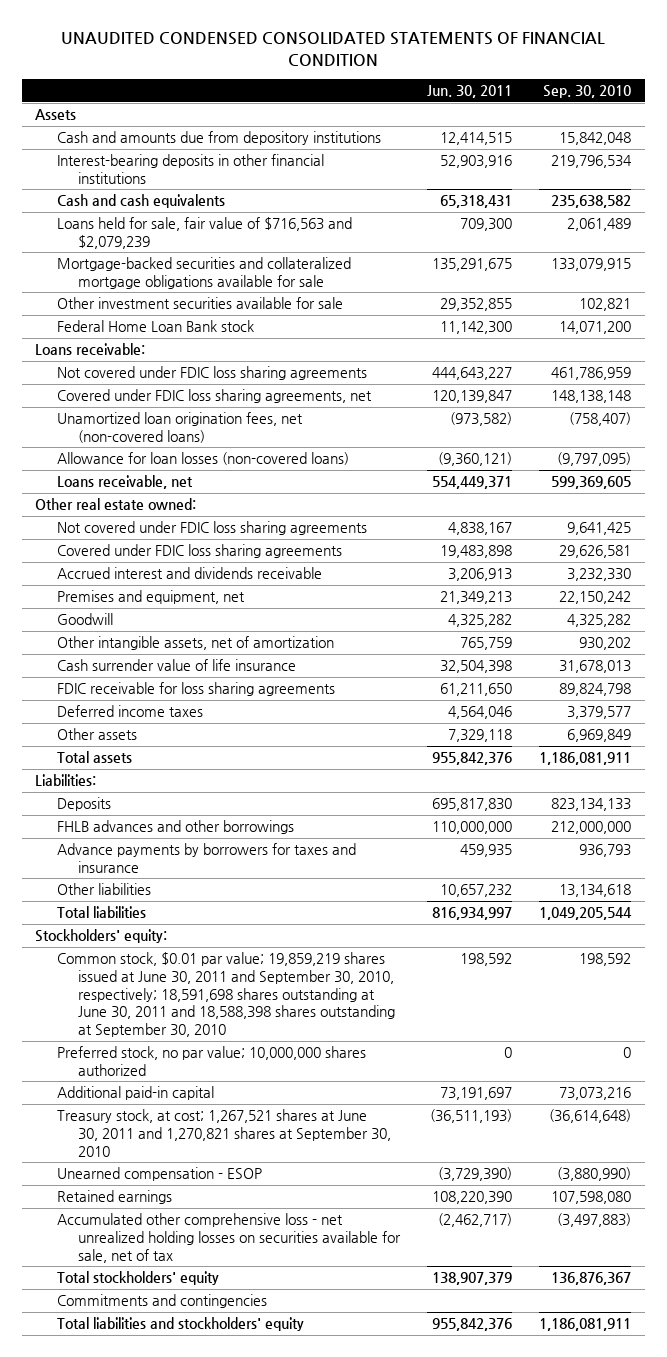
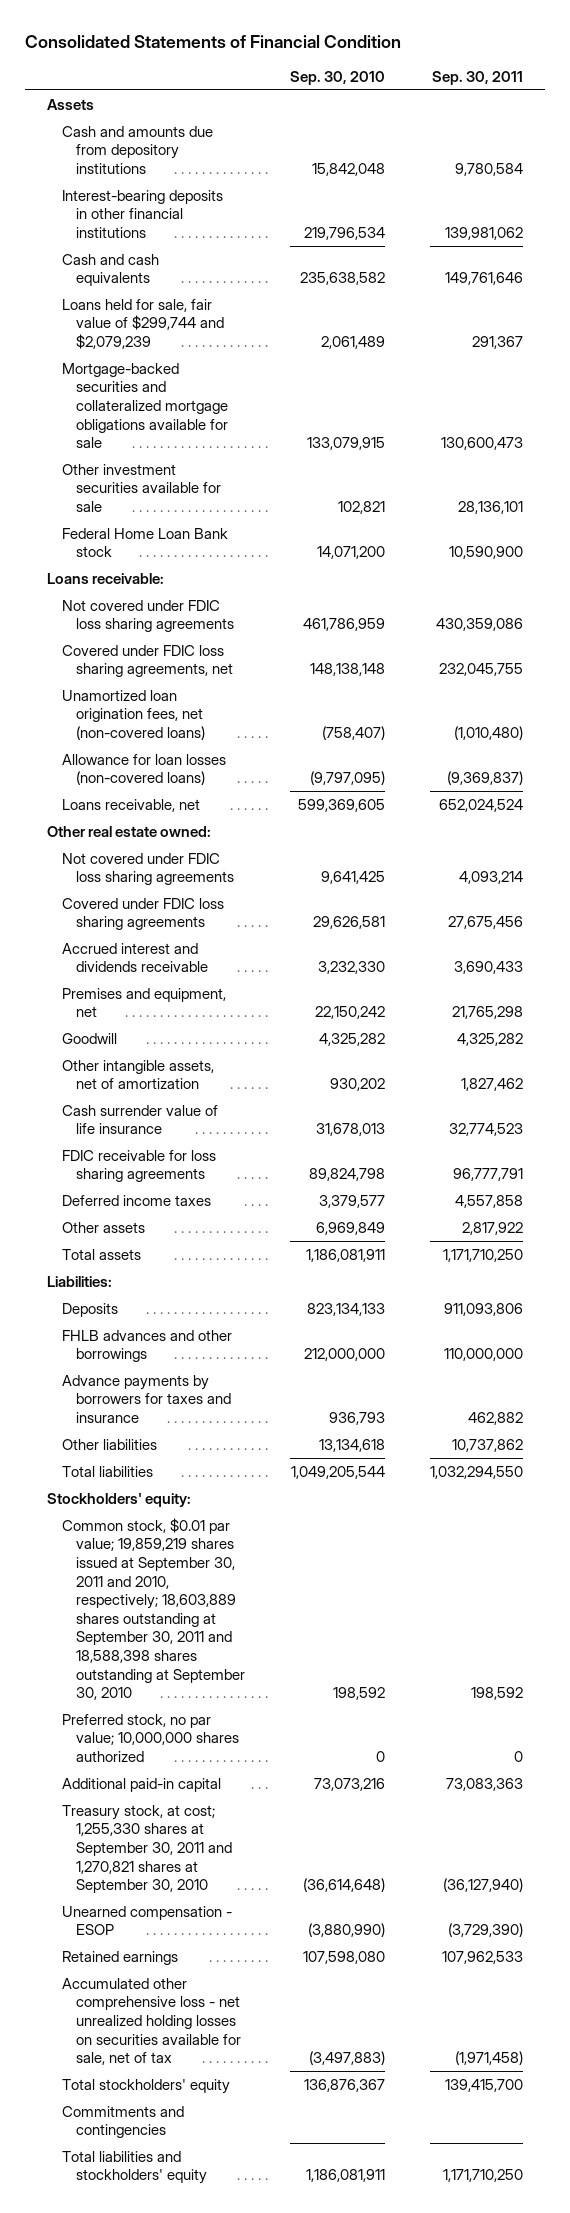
[61,32,606,66] UNAUDITED CONDENSED CONSOLIDATED STATEMENTS OF FINANCIAL CONDITION -> [24,35,401,49] Consolidated Statements of Financial Condition
[427,85,513,99] Jun. 30, 2011 -> none
none -> [431,71,523,86] Sep. 30, 2011
[56,217,352,249] Loans held for sale, fair value of $716,563 and $2,079,239 -> [61,298,225,350] Loans held for sale, fair value of $299,744 and $2,079,239
[56,952,396,1038] Common stock, $0.01 par value; 19,859,219 shares issued at June 30, 2011 and September 30, 2010, respectively; 18,591,698 shares outstanding at June 30, 2011 and 18,588,398 shares outstanding at September 30, 2010 -> [61,1517,246,1701] Common stock, $0.01 par value; 19,859,219 shares issued at September 30, 2011 and 2010, respectively; 18,603,889 shares outstanding at September 30, 2011 and 18,588,398 shares outstanding at September 30, 2010
[56,1109,392,1157] Treasury stock, at cost; 1,267,521 shares at June 30, 2011 and 1,270,821 shares at September 30, 2010 -> [61,1804,233,1894] Treasury stock, at cost; 1,255,330 shares at September 30, 2011 and 1,270,821 shares at September 30, 2010

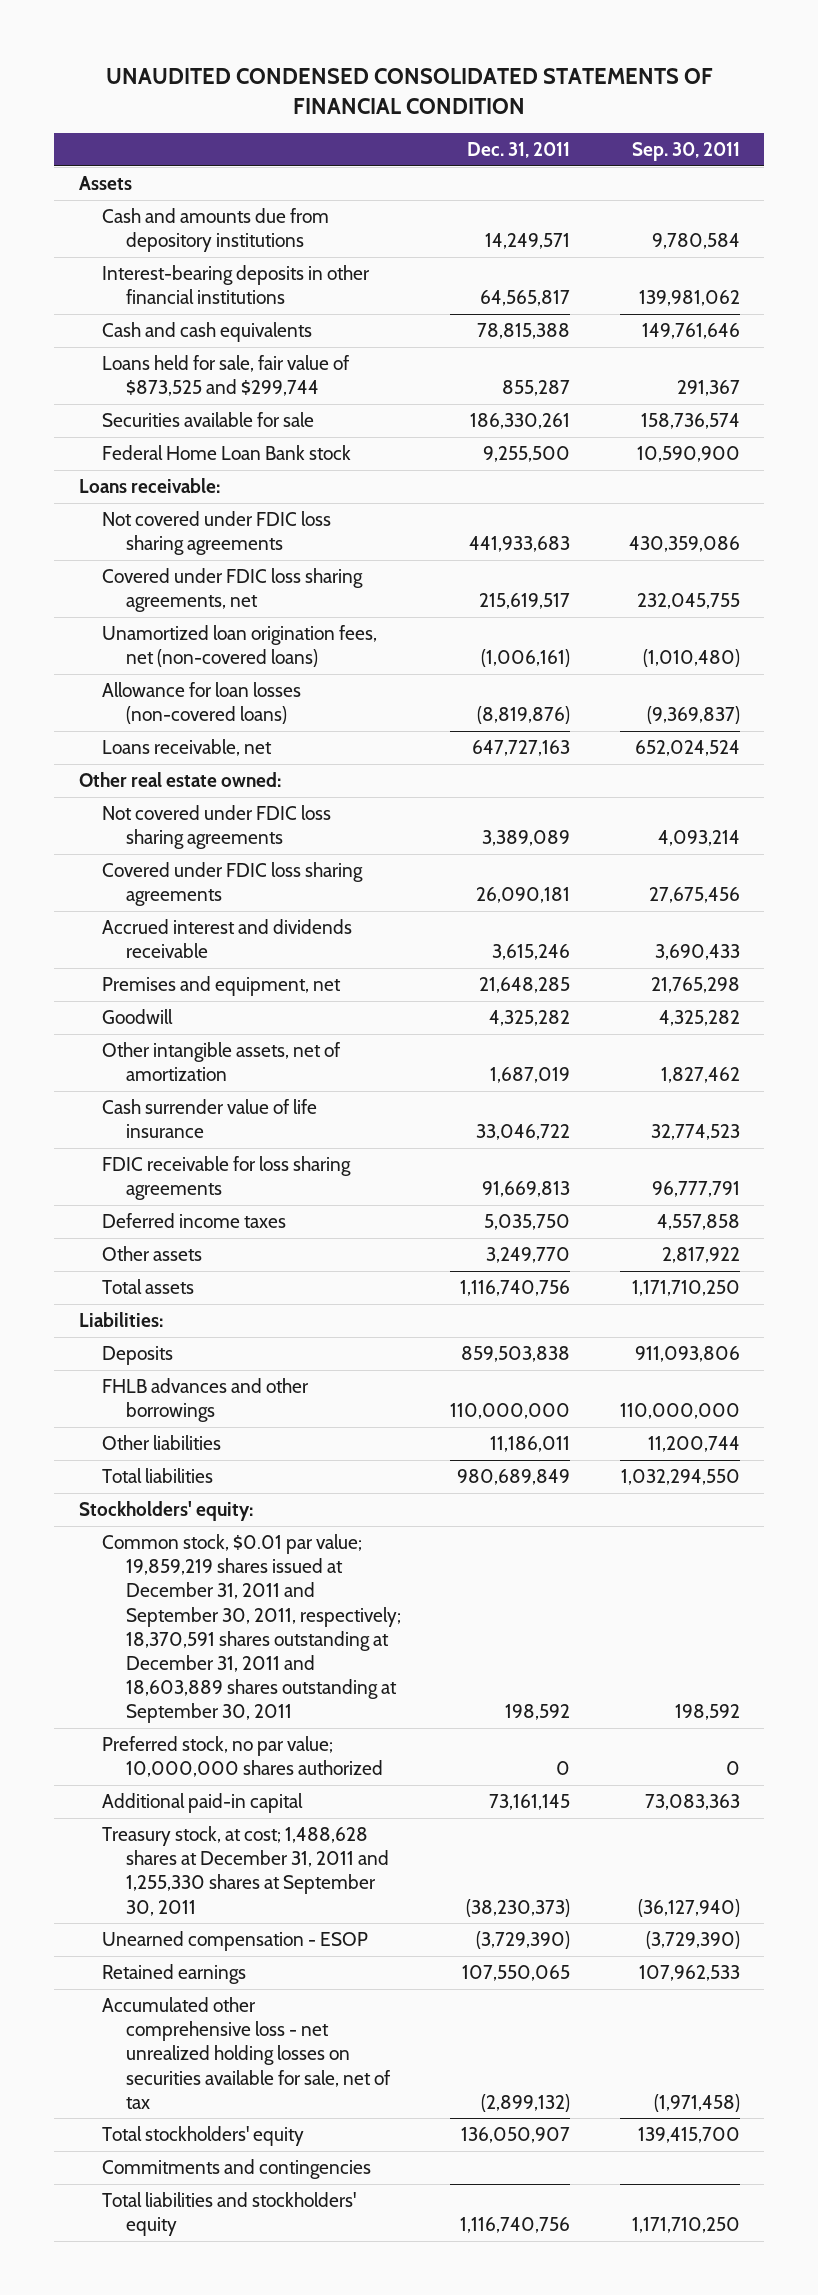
[24,35,401,49] Consolidated Statements of Financial Condition -> [106,67,714,114] UNAUDITED CONDENSED CONSOLIDATED STATEMENTS OF FINANCIAL CONDITION
[290,71,386,86] Sep. 30, 2010 -> none
none -> [467,141,571,158] Dec. 31, 2011
[61,362,229,449] Mortgage-backed securities and collateralized mortgage obligations available for sale -> none
[61,298,225,350] Loans held for sale, fair value of $299,744 and $2,079,239 -> [102,355,351,397] Loans held for sale, fair value of $873,525 and $299,744
[61,463,222,513] Other investment securities available for sale -> [102,412,315,428] Securities available for sale
[457,501,523,515] 28,136,101 -> [640,413,740,430] 158,736,574
[61,1374,232,1424] Advance payments by borrowers for taxes and insurance -> none
[451,1438,523,1452] 10,737,862 -> [647,1436,740,1453] 11,200,744
[61,1517,246,1701] Common stock, $0.01 par value; 19,859,219 shares issued at September 30, 2011 and 2010, respectively; 18,603,889 shares outstanding at September 30, 2011 and 18,588,398 shares outstanding at September 30, 2010 -> [102,1534,401,1724] Common stock, $0.01 par value; 19,859,219 shares issued at December 31, 2011 and September 30, 2011, respectively; 18,370,591 shares outstanding at December 31, 2011 and 18,603,889 shares outstanding at September 30, 2011
[61,1804,233,1894] Treasury stock, at cost; 1,255,330 shares at September 30, 2011 and 1,270,821 shares at September 30, 2010 -> [102,1826,389,1916] Treasury stock, at cost; 1,488,628 shares at December 31, 2011 and 1,255,330 shares at September 30, 2011

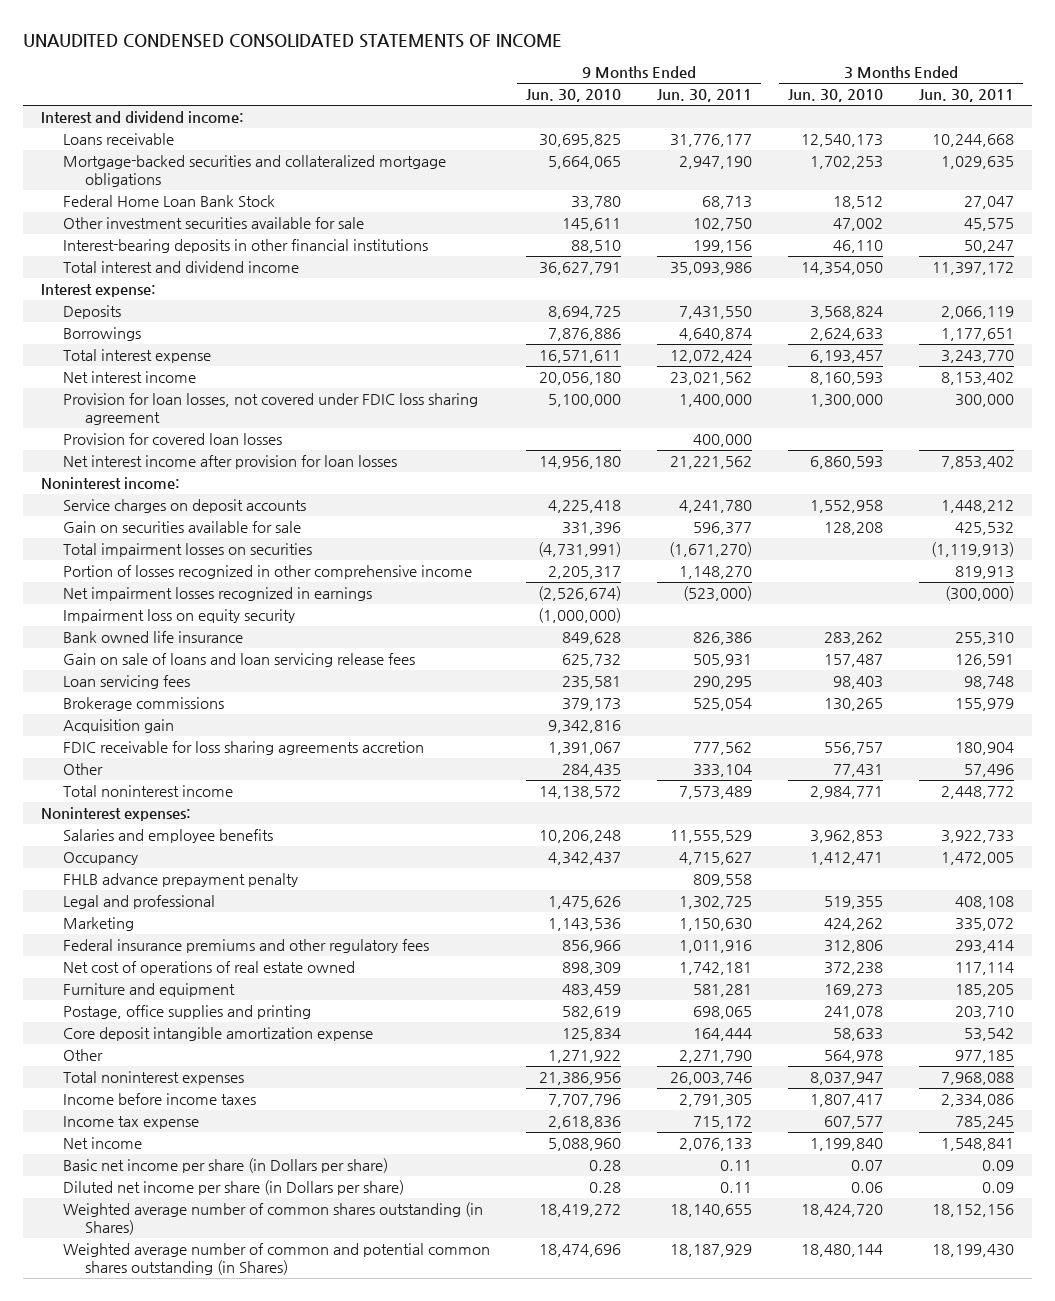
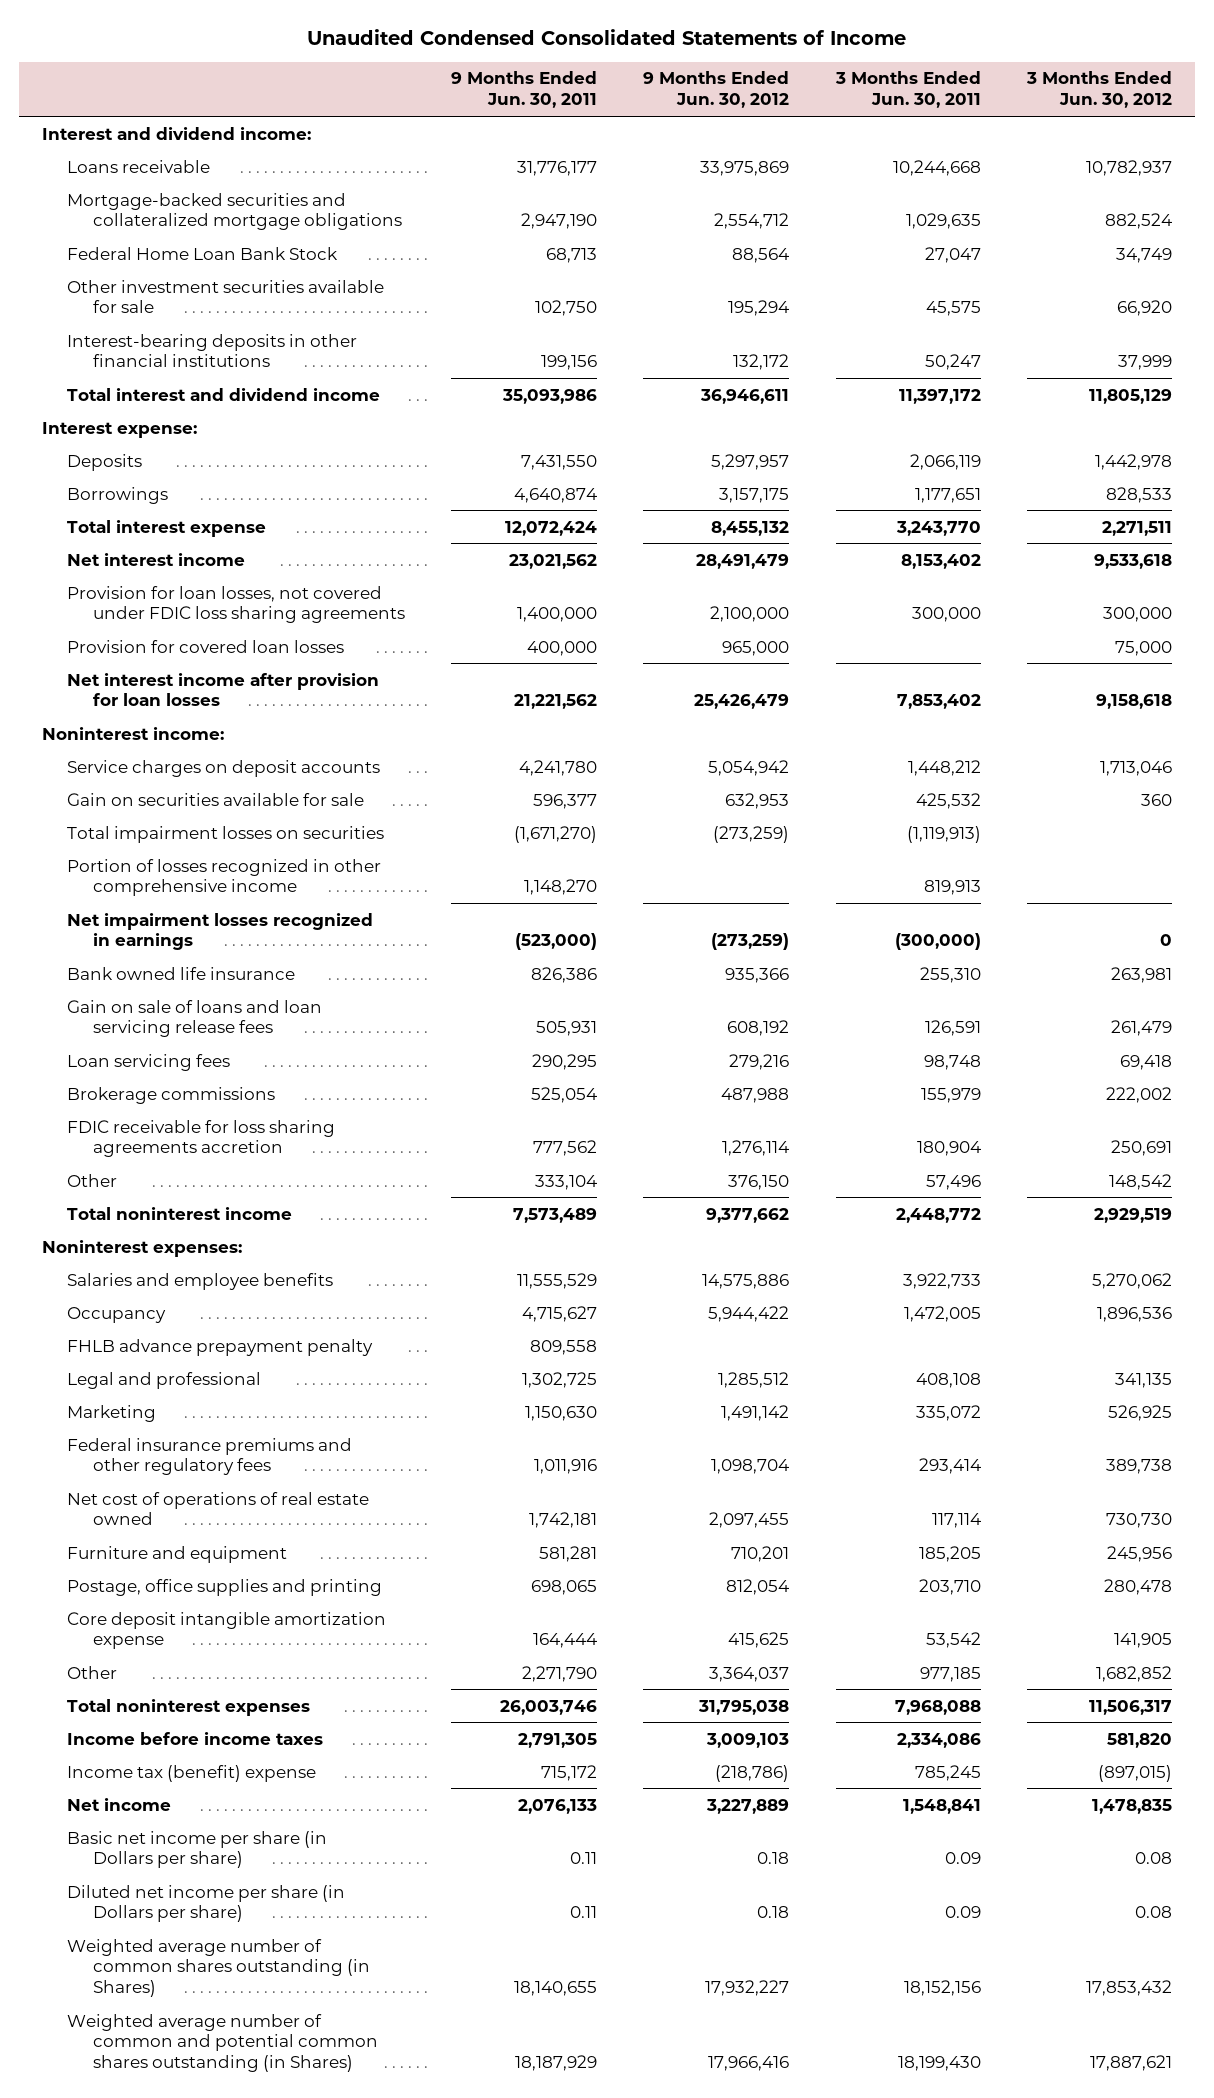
[23,33,563,48] UNAUDITED CONDENSED CONSOLIDATED STATEMENTS OF INCOME -> [306,29,906,46] Unaudited Condensed Consolidated Statements of Income
[526,89,622,103] Jun. 30, 2010 -> none
[788,89,884,103] Jun. 30, 2010 -> none
none -> [643,71,790,109] 9 Months Ended Jun. 30, 2012
none -> [1025,71,1172,109] 3 Months Ended Jun. 30, 2012
[63,393,479,425] Provision for loan losses, not covered under FDIC loss sharing agreement -> [67,585,405,624] Provision for loan losses, not covered under FDIC loss sharing agreements
[63,609,296,624] Impairment loss on equity security -> none
[63,719,175,734] Acquisition gain -> none
[63,1116,200,1130] Income tax expense -> [67,1764,317,1782] Income tax (benefit) expense

